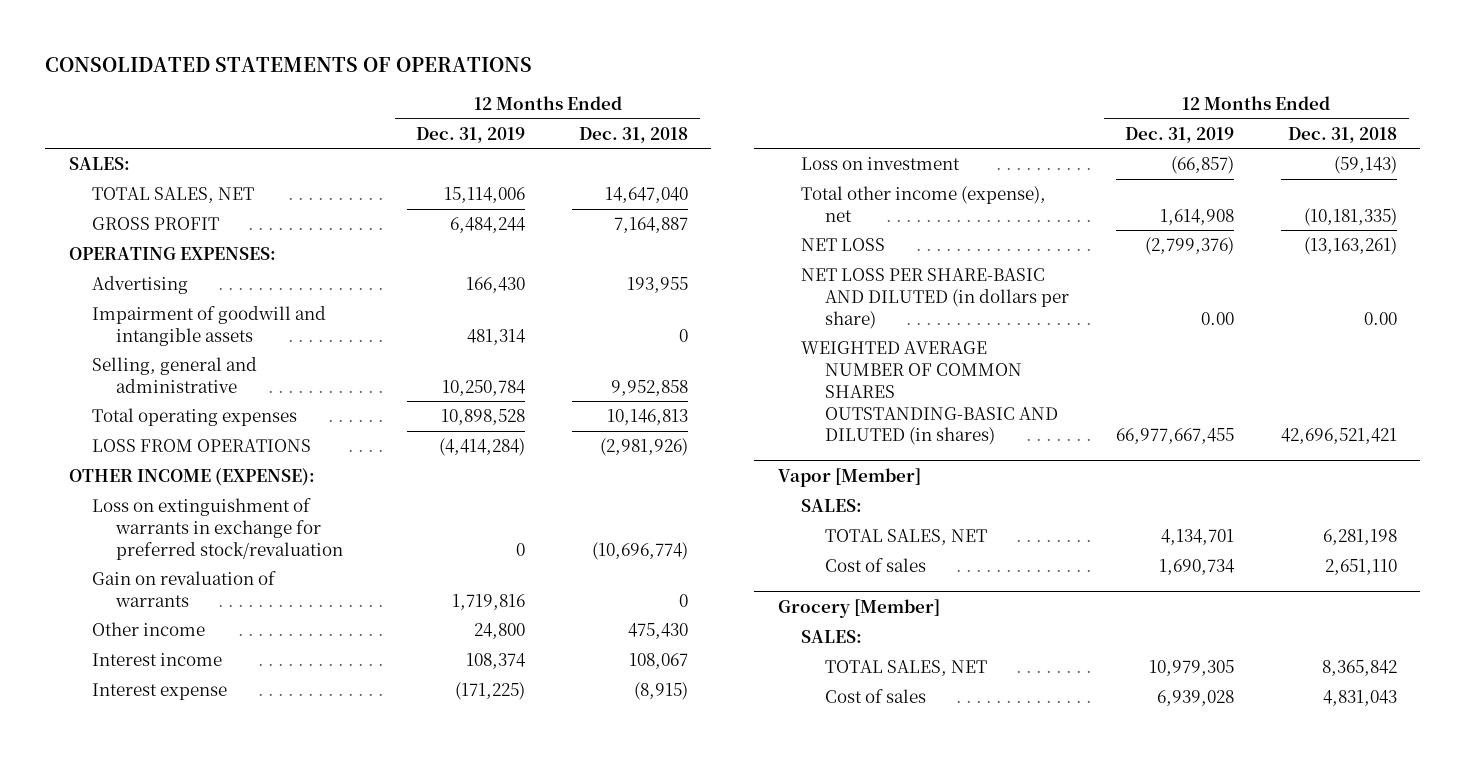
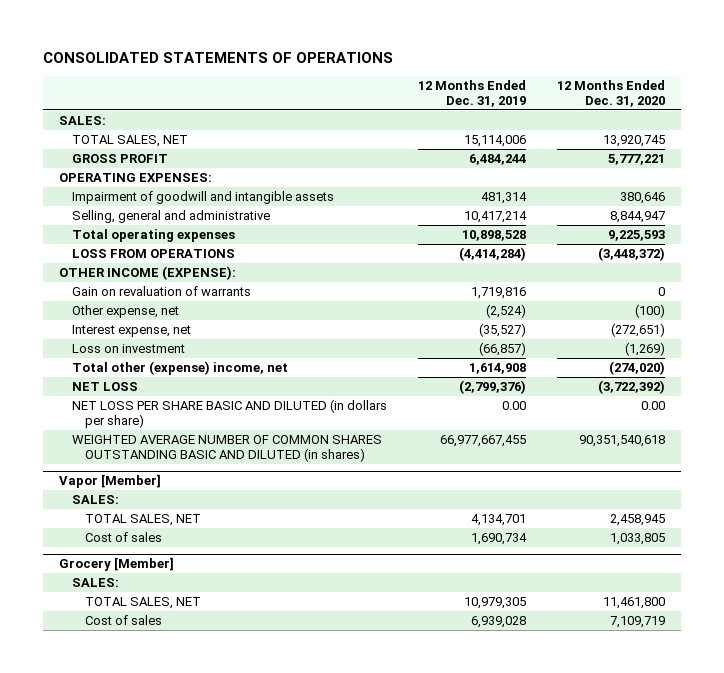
[578,126,688,143] Dec. 31, 2018 -> none
none -> [557,80,666,108] 12 Months Ended Dec. 31, 2020
[92,276,189,295] Advertising -> none
[442,379,527,396] 10,250,784 -> [464,210,528,223] 10,417,214
[92,498,344,560] Loss on extinguishment of warrants in exchange for preferred stock/revaluation -> none
[92,622,206,637] Other income -> none
[92,653,223,667] Interest income -> none
none -> [71,304,179,318] Other expense, net
[92,683,228,701] Interest expense -> [71,324,191,337] Interest expense, net
[455,682,526,701] (171,225) -> [479,322,527,337] (35,527)
[801,186,1047,222] Total other income (expense), net -> [71,360,288,375] Total other (expense) income, net
[801,268,1069,329] NET LOSS PER SHARE-BASIC AND DILUTED (in dollars per share) -> [71,398,387,428] NET LOSS PER SHARE BASIC AND DILUTED (in dollars per share)
[801,341,1058,446] WEIGHTED AVERAGE NUMBER OF COMMON SHARES OUTSTANDING-BASIC AND DILUTED (in shares) -> [71,434,382,462] WEIGHTED AVERAGE NUMBER OF COMMON SHARES OUTSTANDING BASIC AND DILUTED (in shares)

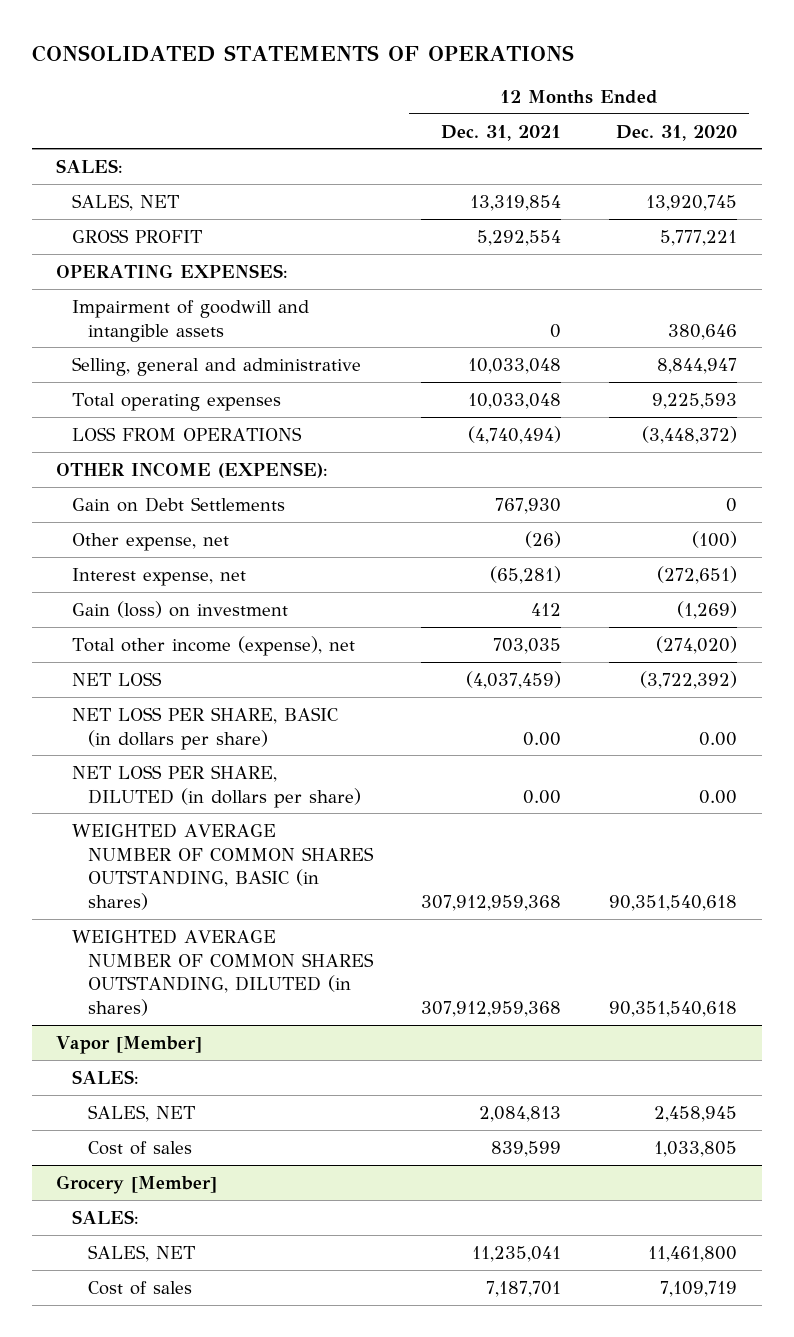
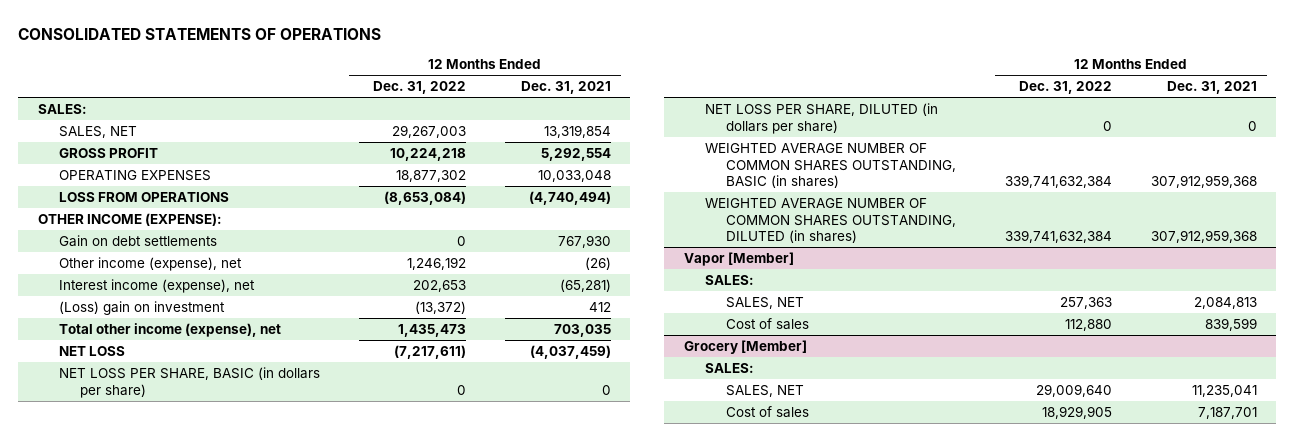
[616,124,738,141] Dec. 31, 2020 -> none
none -> [372,81,466,95] Dec. 31, 2022
[56,263,289,278] OPERATING EXPENSES: -> none
[72,299,310,342] Impairment of goodwill and intangible assets -> none
[72,356,362,376] Selling, general and administrative -> none
[72,392,282,411] Total operating expenses -> [58,169,211,181] OPERATING EXPENSES
[72,496,286,512] Gain on Debt Settlements -> [58,234,217,247] Gain on debt settlements
[72,532,230,551] Other expense, net -> [58,256,242,271] Other income (expense), net
[72,567,247,586] Interest expense, net -> [58,278,255,293] Interest income (expense), net
[72,600,289,618] Gain (loss) on investment -> [58,300,225,315] (Loss) gain on investment
[523,731,562,746] 0.00 -> [601,384,611,395] 0
[523,789,562,804] 0.00 -> [1247,120,1257,131] 0

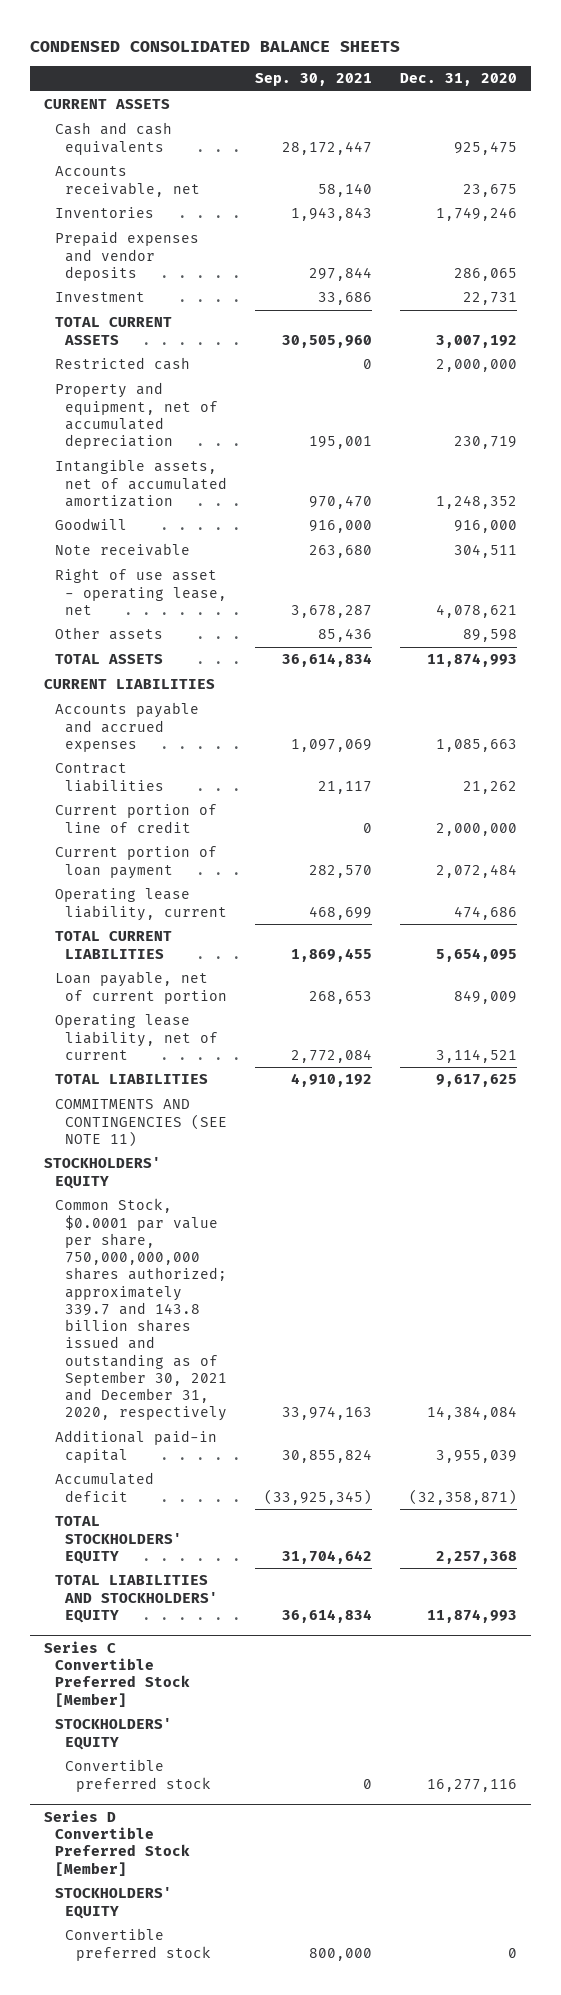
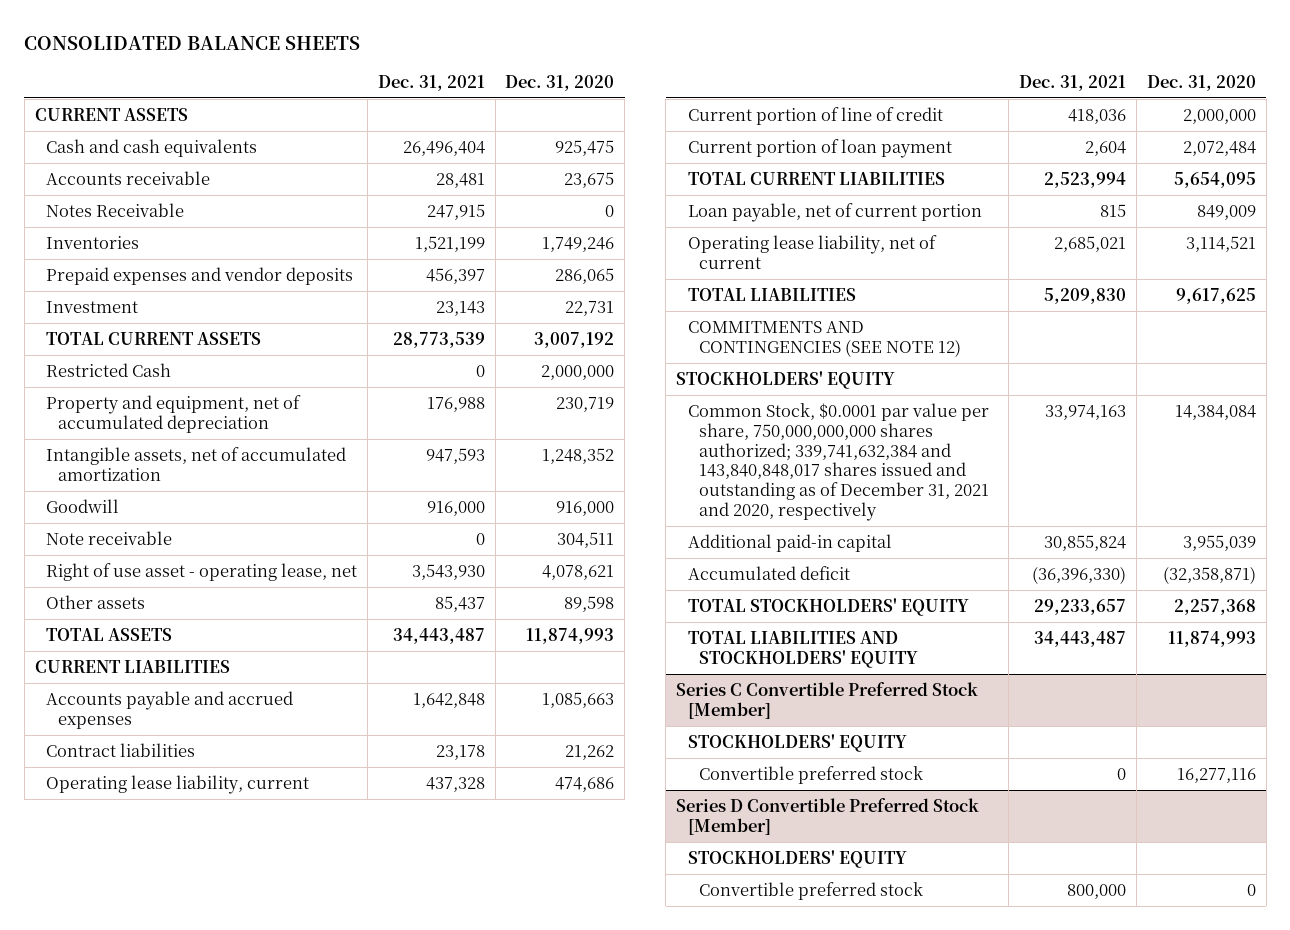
[30,41,401,53] CONDENSED CONSOLIDATED BALANCE SHEETS -> [24,35,361,50] CONSOLIDATED BALANCE SHEETS
[255,73,373,87] Sep. 30, 2021 -> none
none -> [377,74,485,91] Dec. 31, 2021
[54,166,201,197] Accounts receivable, net -> [46,170,211,185] Accounts receivable
none -> [46,202,185,217] Notes Receivable
[54,357,190,371] Restricted cash -> [46,362,172,377] Restricted Cash
[54,888,228,921] Operating lease liability, current -> [46,774,310,794] Operating lease liability, current
[54,1099,228,1147] COMMITMENTS AND CONTINGENCIES (SEE NOTE 11) -> [687,320,962,357] COMMITMENTS AND CONTINGENCIES (SEE NOTE 12)
[54,1198,228,1422] Common Stock, $0.0001 par value per share, 750,000,000,000 shares authorized; approximately 339.7 and 143.8 billion shares issued and outstanding as of September 30, 2021 and December 31, 2020, respectively -> [687,402,990,522] Common Stock, $0.0001 par value per share, 750,000,000,000 shares authorized; 339,741,632,384 and 143,840,848,017 shares issued and outstanding as of December 31, 2021 and 2020, respectively

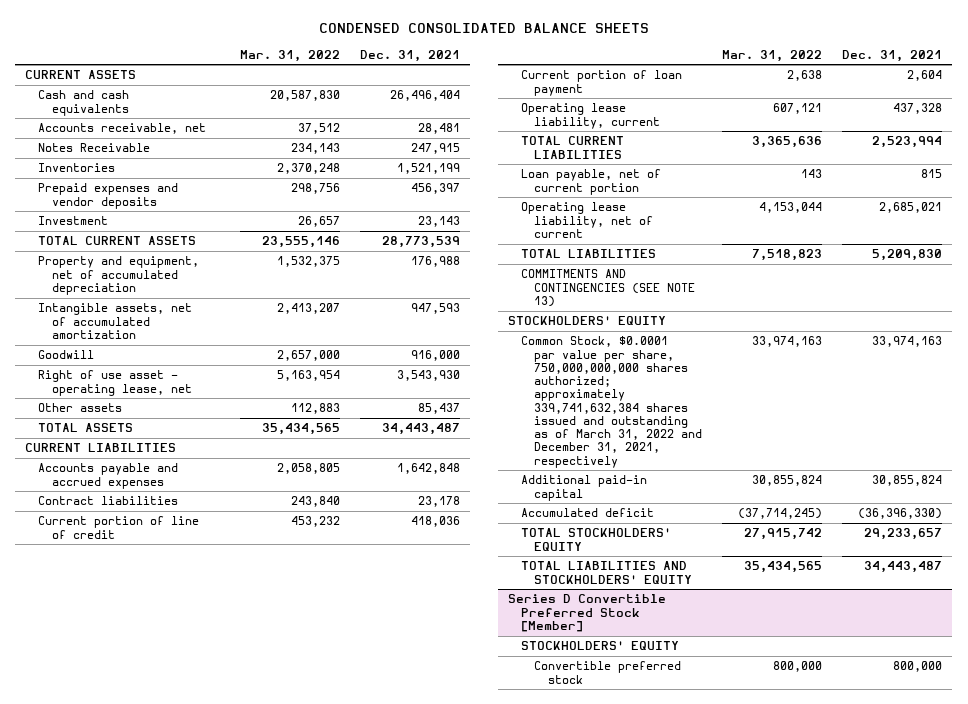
[24,35,361,50] CONSOLIDATED BALANCE SHEETS -> [318,22,649,33] CONDENSED CONSOLIDATED BALANCE SHEETS
[505,74,615,91] Dec. 31, 2020 -> none
none -> [239,49,340,62] Mar. 31, 2022
[46,170,211,185] Accounts receivable -> [38,123,207,135] Accounts receivable, net
[46,362,172,377] Restricted Cash -> none
[46,530,173,545] Note receivable -> none
[46,774,310,794] Operating lease liability, current -> [521,103,661,129] Operating lease liability, current
[687,320,962,357] COMMITMENTS AND CONTINGENCIES (SEE NOTE 12) -> [521,269,696,307] COMMITMENTS AND CONTINGENCIES (SEE NOTE 13)
[687,402,990,522] Common Stock, $0.0001 par value per share, 750,000,000,000 shares authorized; 339,741,632,384 and 143,840,848,017 shares issued and outstanding as of December 31, 2021 and 2020, respectively -> [521,336,703,468] Common Stock, $0.0001 par value per share, 750,000,000,000 shares authorized; approximately 339,741,632,384 shares issued and outstanding as of March 31, 2022 and December 31, 2021, respectively
[675,681,978,719] Series C Convertible Preferred Stock [Member] -> none
[687,733,907,752] STOCKHOLDERS' EQUITY -> none
[699,765,924,784] Convertible preferred stock -> none

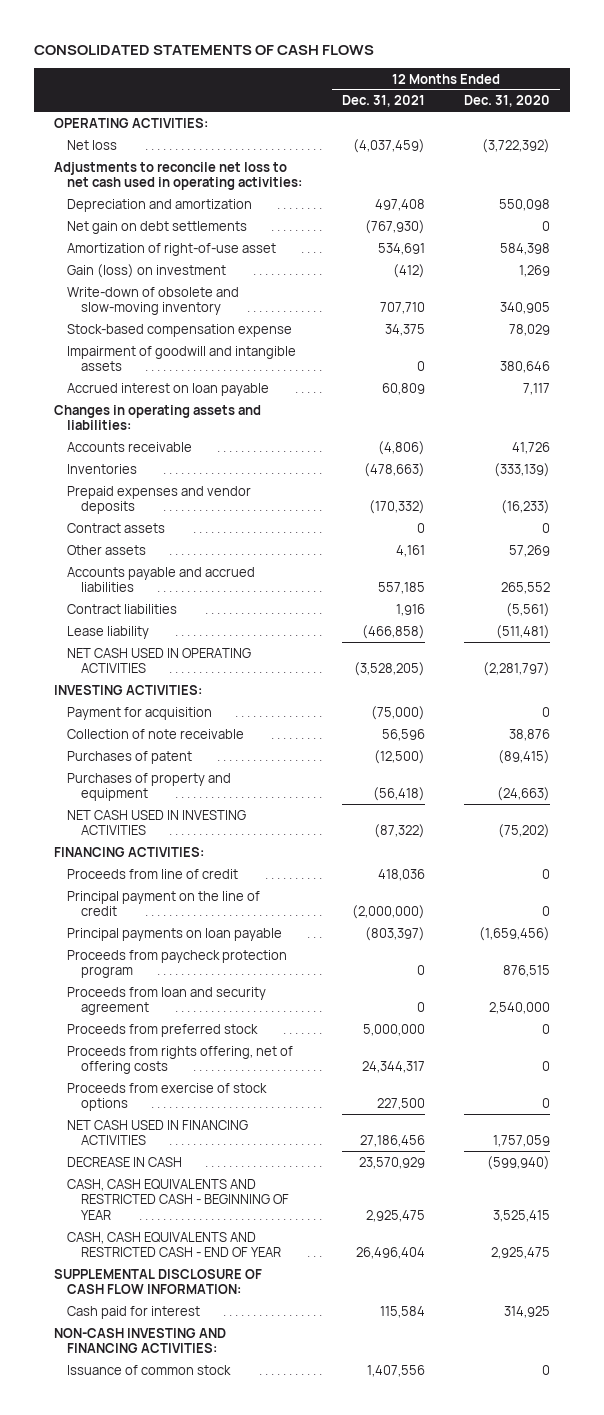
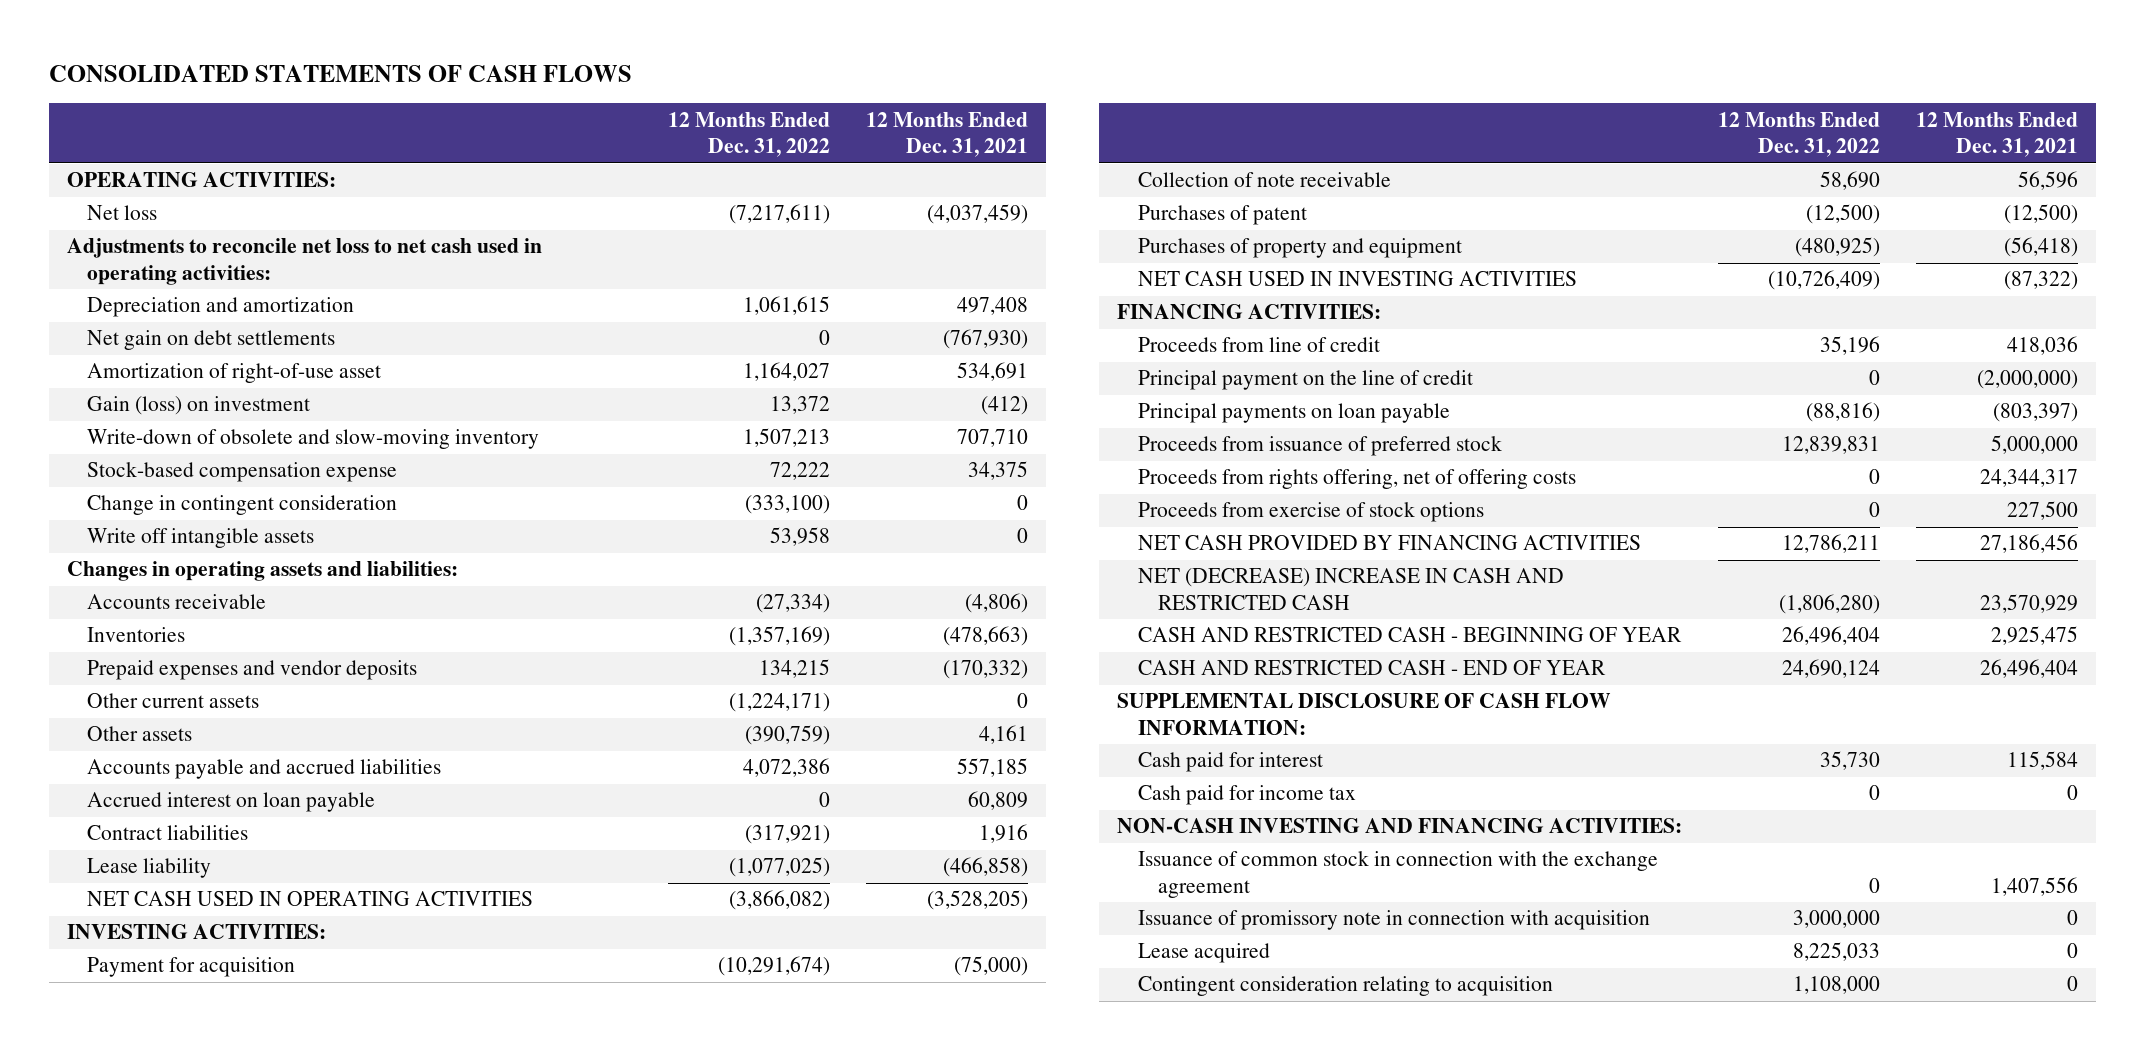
[464,95,551,108] Dec. 31, 2020 -> none
none -> [667,111,830,158] 12 Months Ended Dec. 31, 2022
[67,345,297,372] Impairment of goodwill and intangible assets -> none
none -> [87,495,398,516] Change in contingent consideration
none -> [87,528,315,549] Write off intangible assets
[67,522,166,533] Contract assets -> none
none -> [87,693,260,709] Other current assets
[67,382,270,396] Accrued interest on loan payable -> [87,792,376,813] Accrued interest on loan payable
[67,949,288,979] Proceeds from paycheck protection program -> none
[67,986,267,1016] Proceeds from loan and security agreement -> none
[67,1023,259,1037] Proceeds from preferred stock -> [1137,436,1502,457] Proceeds from issuance of preferred stock
[67,1119,249,1146] NET CASH USED IN FINANCING ACTIVITIES -> [1137,535,1641,551] NET CASH PROVIDED BY FINANCING ACTIVITIES
[67,1156,183,1167] DECREASE IN CASH -> [1137,568,1564,610] NET (DECREASE) INCREASE IN CASH AND RESTRICTED CASH
[67,1178,289,1220] CASH, CASH EQUIVALENTS AND RESTRICTED CASH - BEGINNING OF YEAR -> [1137,627,1682,643] CASH AND RESTRICTED CASH - BEGINNING OF YEAR
[67,1231,281,1258] CASH, CASH EQUIVALENTS AND RESTRICTED CASH - END OF YEAR -> [1137,660,1606,676] CASH AND RESTRICTED CASH - END OF YEAR
none -> [1137,785,1356,806] Cash paid for income tax
[67,1364,232,1375] Issuance of common stock -> [1137,851,1658,898] Issuance of common stock in connection with the exchange agreement
none -> [1137,910,1650,931] Issuance of promissory note in connection with acquisition
none -> [1137,943,1270,964] Lease acquired
none -> [1137,976,1553,997] Contingent consideration relating to acquisition

